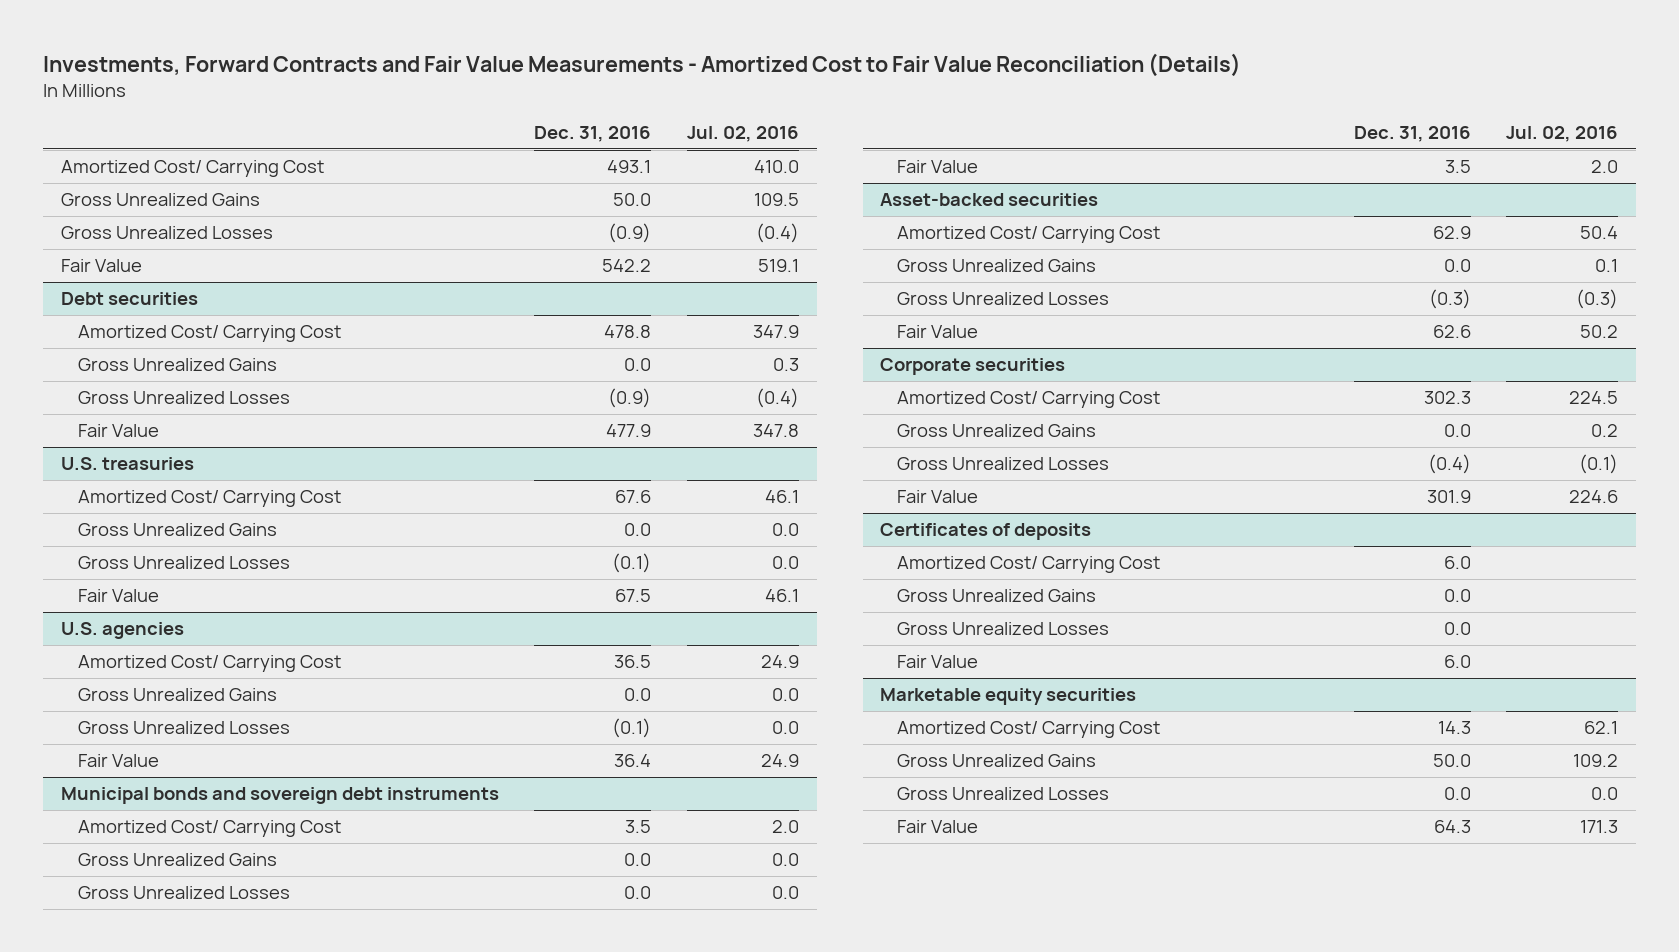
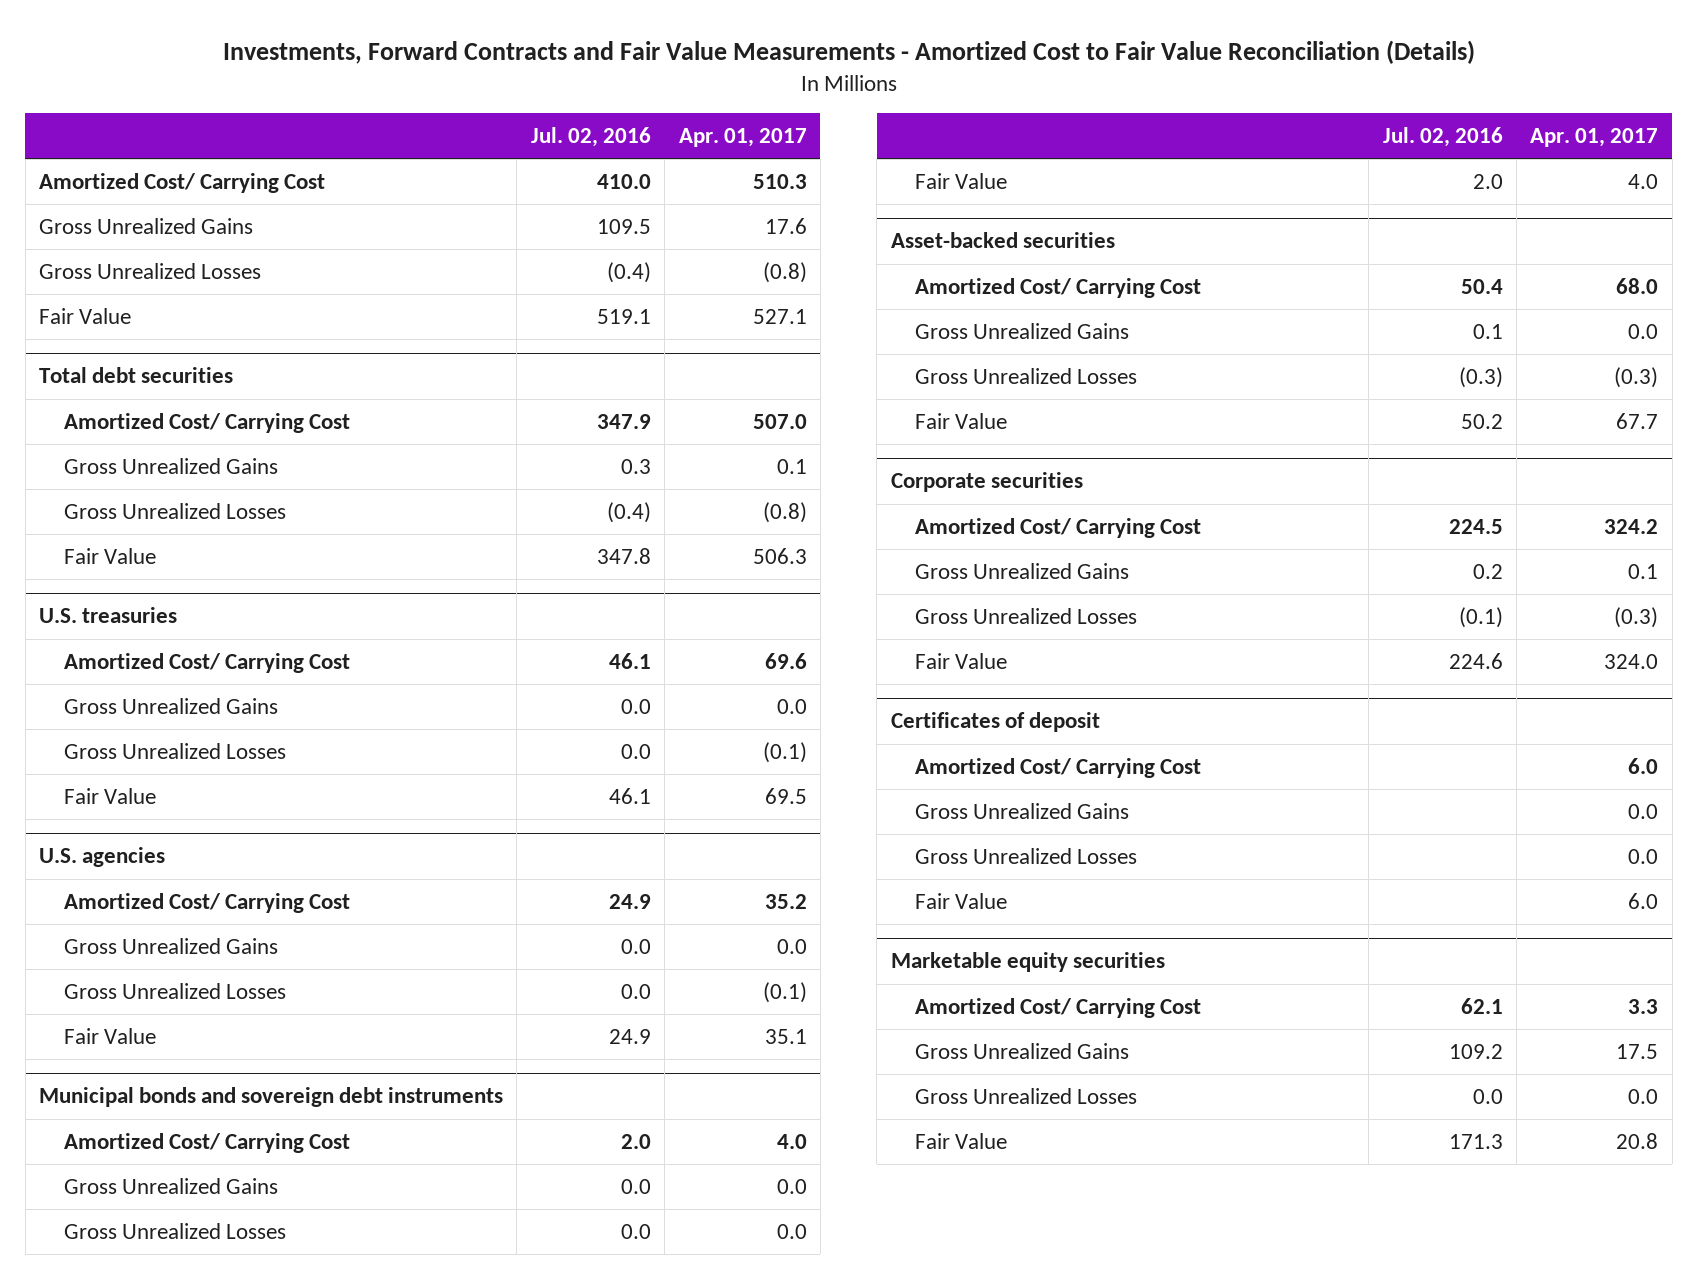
[534,125,652,142] Dec. 31, 2016 -> none
none -> [678,128,807,148] Apr. 01, 2017
[61,292,199,306] Debt securities -> [38,367,233,384] Total debt securities
[880,523,1092,541] Certificates of deposits -> [890,712,1100,733] Certificates of deposit

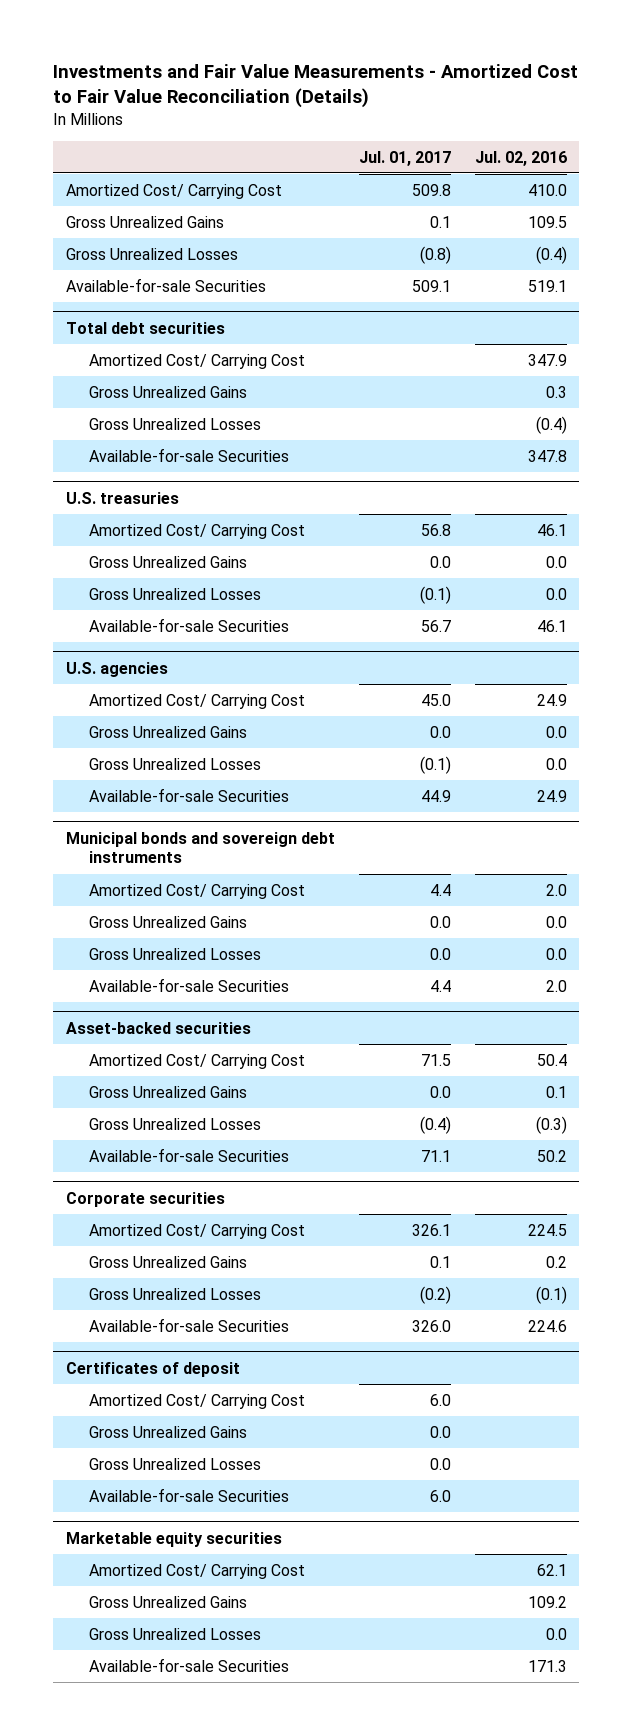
[222,40,1475,65] Investments, Forward Contracts and Fair Value Measurements - Amortized Cost to Fair Value Reconciliation (Details) -> [53,64,579,109] Investments and Fair Value Measurements - Amortized Cost to Fair Value Reconciliation (Details)
[678,128,807,148] Apr. 01, 2017 -> none
none -> [358,150,451,166] Jul. 01, 2017
[38,307,131,324] Fair Value -> [65,277,266,292] Available-for-sale Securities
[63,547,156,564] Fair Value -> [89,447,290,462] Available-for-sale Securities
[63,787,156,804] Fair Value -> [89,617,290,632] Available-for-sale Securities
[63,1027,156,1044] Fair Value -> [89,787,290,802] Available-for-sale Securities
[915,172,1008,189] Fair Value -> [89,977,290,992] Available-for-sale Securities
[915,412,1008,429] Fair Value -> [89,1147,290,1162] Available-for-sale Securities
[915,652,1008,669] Fair Value -> [89,1317,290,1332] Available-for-sale Securities
[915,892,1008,909] Fair Value -> [89,1487,290,1502] Available-for-sale Securities
[915,1132,1008,1149] Fair Value -> [89,1657,290,1672] Available-for-sale Securities

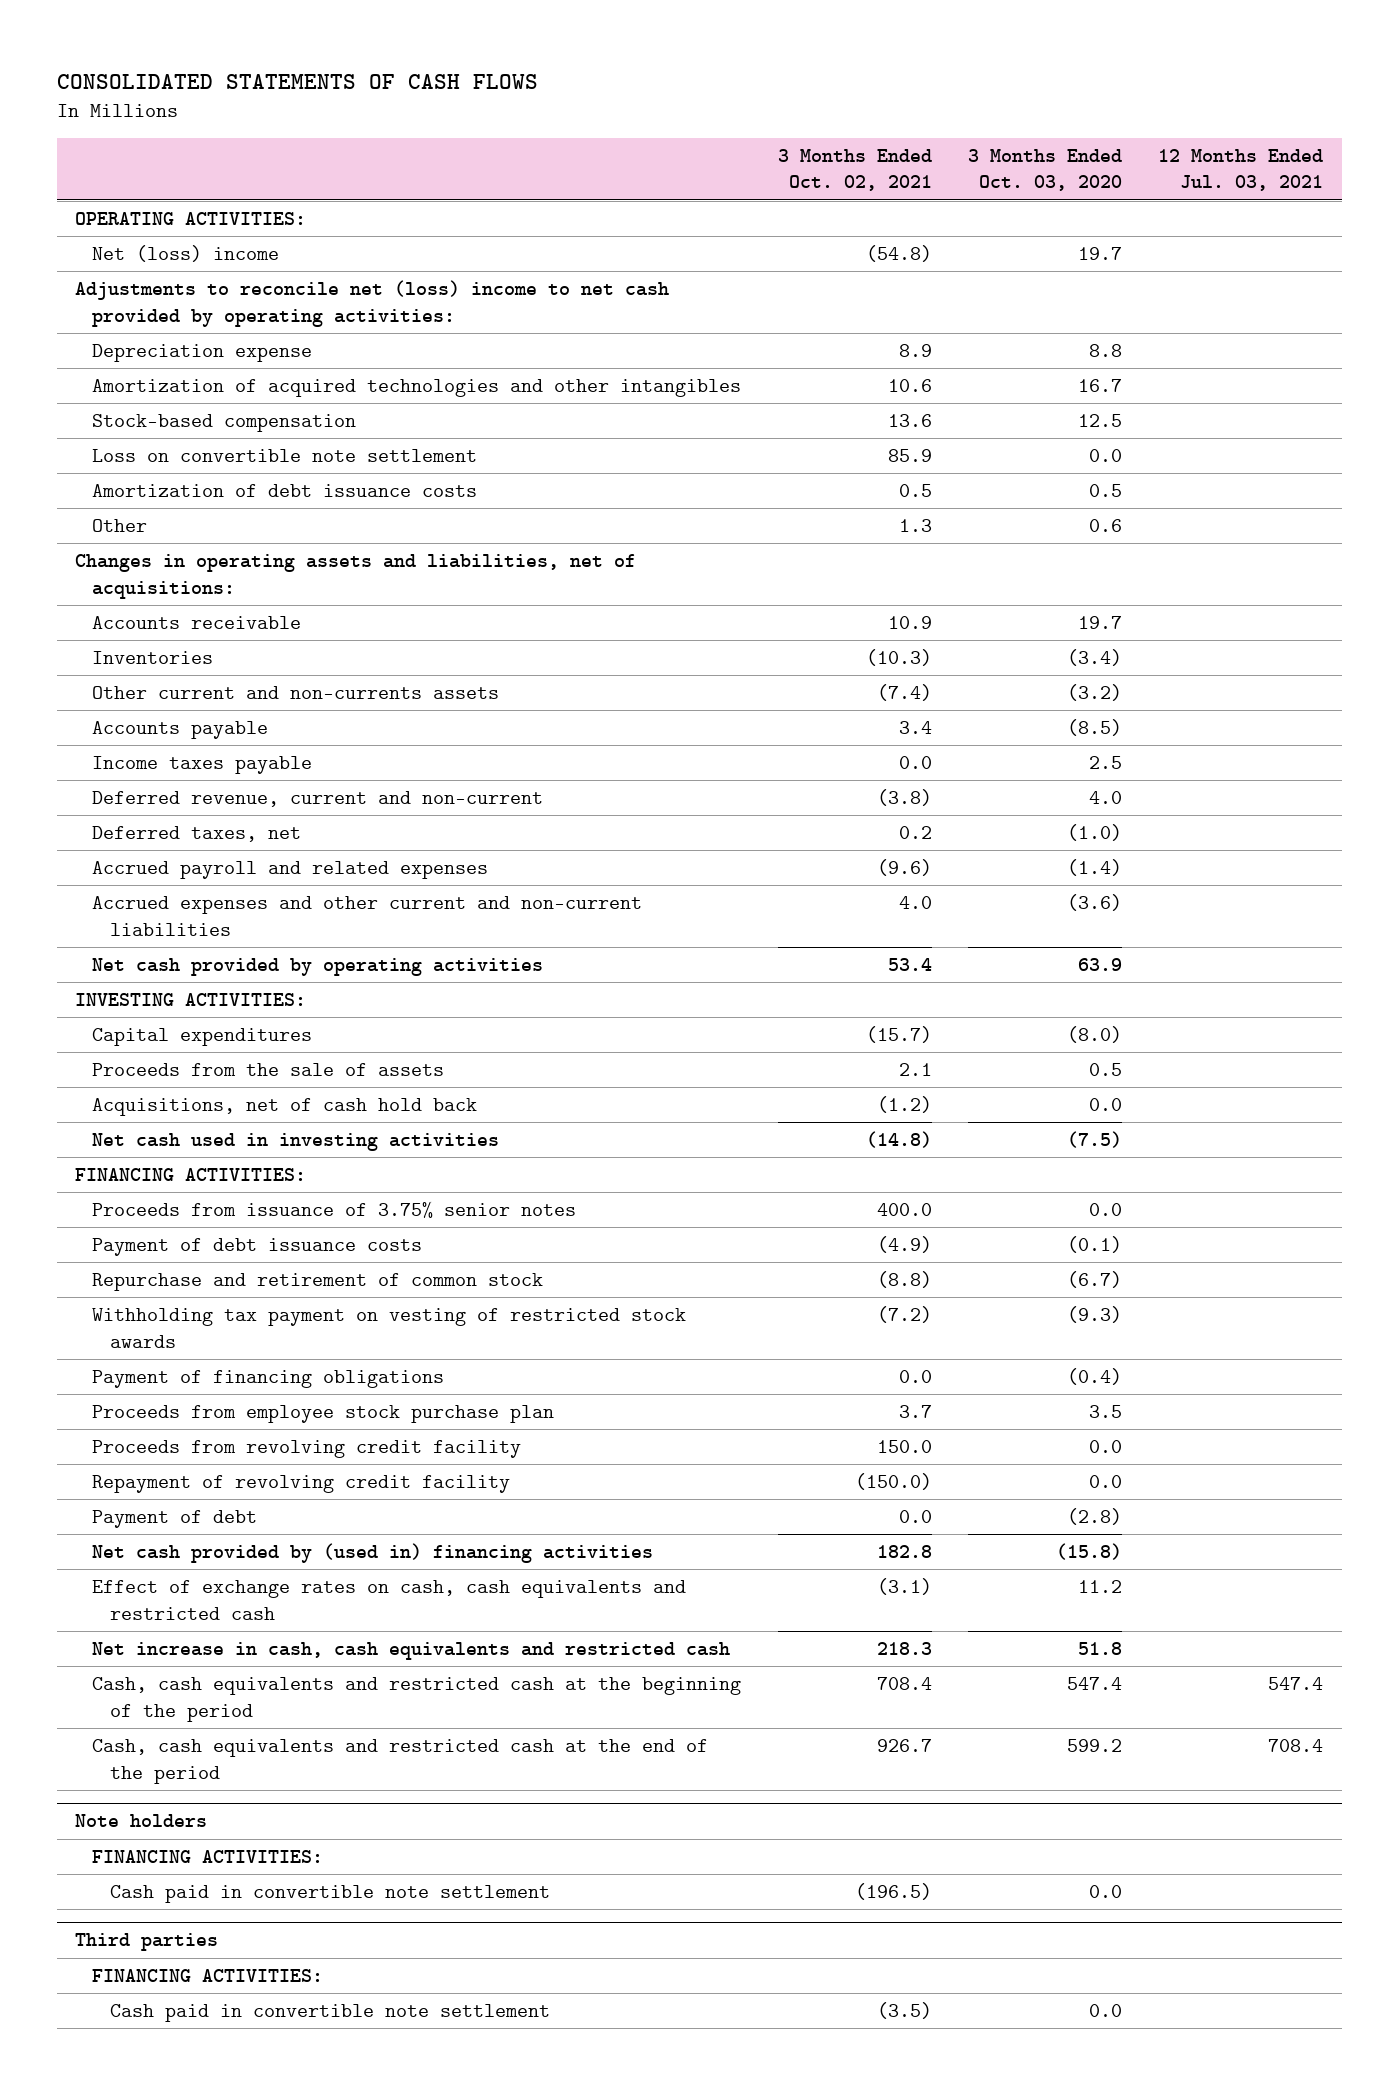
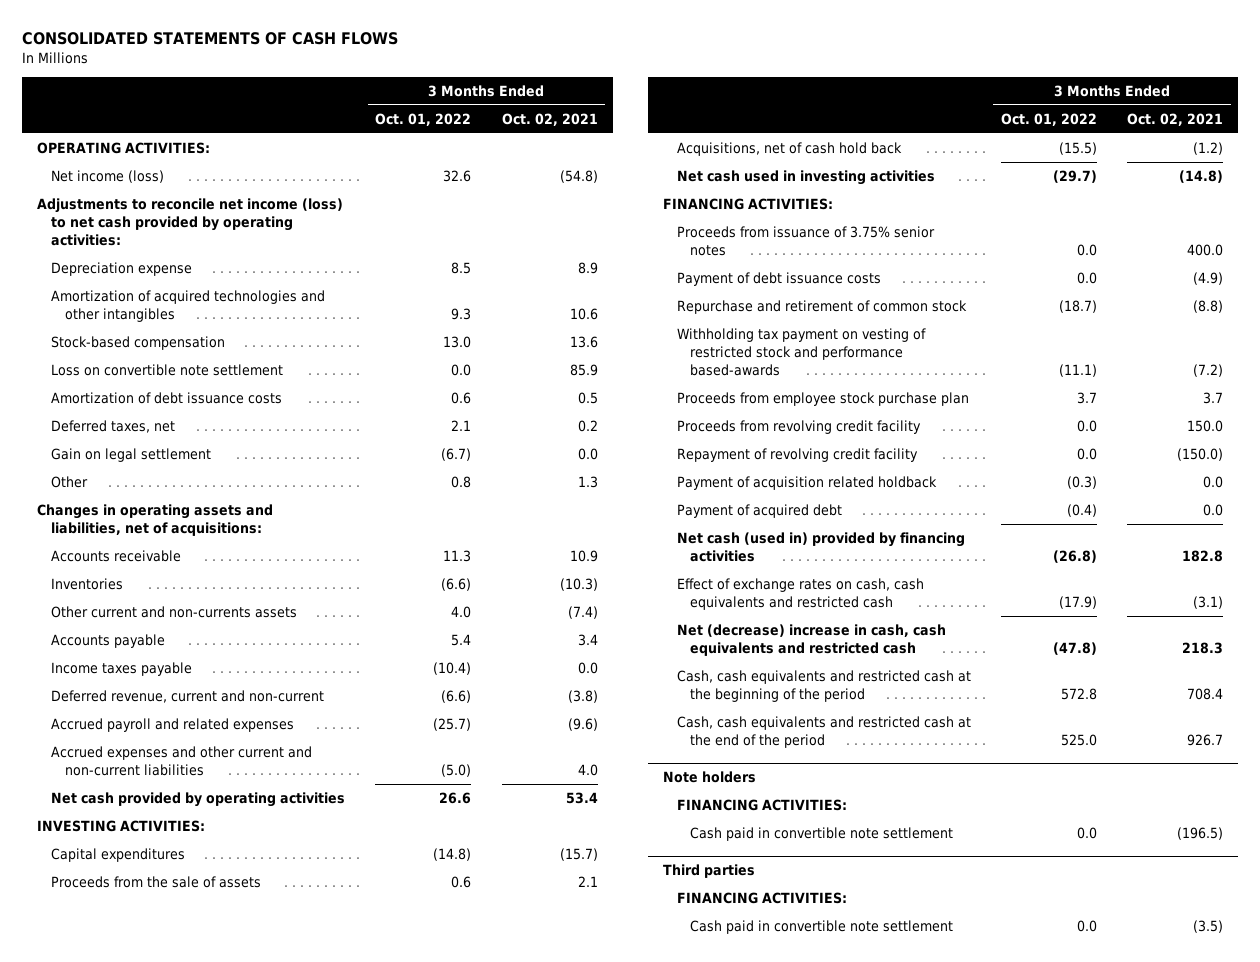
[967,148,1122,192] 3 Months Ended Oct. 03, 2020 -> none
[1158,148,1324,192] 12 Months Ended Jul. 03, 2021 -> none
none -> [375,112,472,126] Oct. 01, 2022
[92,245,280,263] Net (loss) income -> [50,170,164,184] Net income (loss)
[74,280,669,327] Adjustments to reconcile net (loss) income to net cash provided by operating activities: -> [37,198,344,247] Adjustments to reconcile net income (loss) to net cash provided by operating activities:
[92,826,302,843] Deferred taxes, net -> [50,420,175,434] Deferred taxes, net
none -> [50,448,211,463] Gain on legal settlement
[92,1370,445,1389] Payment of financing obligations -> none
[92,1308,687,1348] Withholding tax payment on vesting of restricted stock awards -> [676,328,926,377] Withholding tax payment on vesting of restricted stock and performance based-awards
none -> [676,476,937,491] Payment of acquisition related holdback
[92,1510,258,1529] Payment of debt -> [676,504,842,519] Payment of acquired debt
[92,1543,654,1564] Net cash provided by (used in) financing activities -> [676,532,965,563] Net cash (used in) provided by financing activities
[92,1642,731,1661] Net increase in cash, cash equivalents and restricted cash -> [676,624,946,657] Net (decrease) increase in cash, cash equivalents and restricted cash

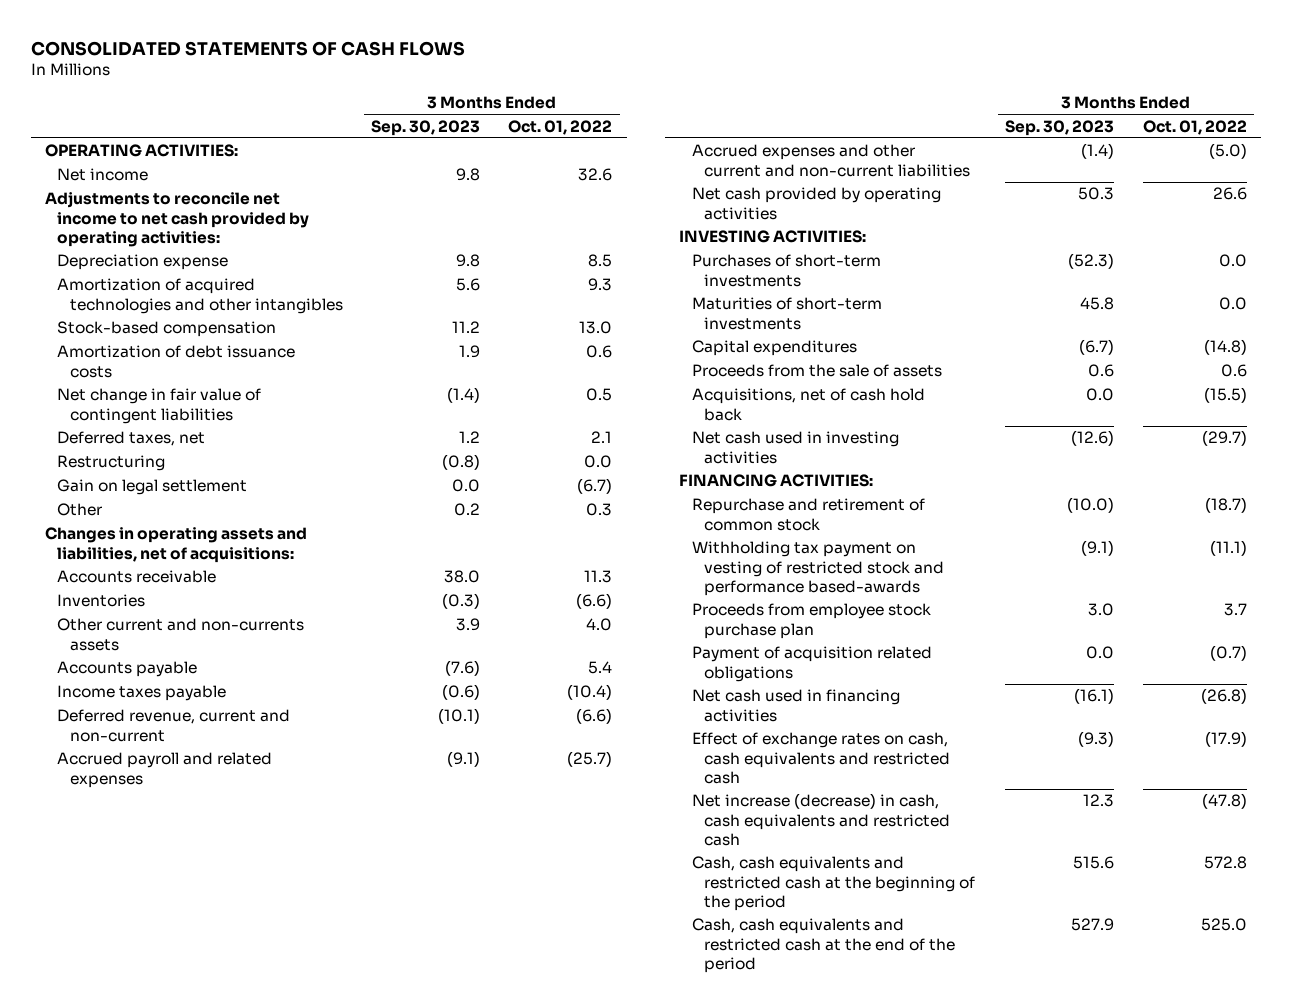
[501,112,598,126] Oct. 02, 2021 -> none
none -> [371,119,481,136] Sep. 30, 2023
[50,170,164,184] Net income (loss) -> [57,168,149,182] Net income
[37,198,344,247] Adjustments to reconcile net income (loss) to net cash provided by operating activities: -> [44,192,310,248] Adjustments to reconcile net income to net cash provided by operating activities:
[50,364,283,377] Loss on convertible note settlement -> none
none -> [57,388,262,424] Net change in fair value of contingent liabilities
none -> [57,455,166,472] Restructuring
[451,476,472,489] 0.8 -> [586,503,613,517] 0.3
none -> [691,254,881,287] Purchases of short-term investments
none -> [691,297,882,330] Maturities of short-term investments
[676,226,935,257] Proceeds from issuance of 3.75% senior notes -> none
[676,272,881,287] Payment of debt issuance costs -> none
[676,420,921,435] Proceeds from revolving credit facility -> none
[676,448,918,463] Repayment of revolving credit facility -> none
[676,504,842,519] Payment of acquired debt -> none
[676,476,937,491] Payment of acquisition related holdback -> [691,646,932,682] Payment of acquisition related obligations
[1066,476,1097,490] (0.3) -> [1209,645,1247,662] (0.7)
[676,532,965,563] Net cash (used in) provided by financing activities -> [691,689,900,722] Net cash used in financing activities
[676,624,946,657] Net (decrease) increase in cash, cash equivalents and restricted cash -> [691,793,951,847] Net increase (decrease) in cash, cash equivalents and restricted cash
[662,771,756,784] Note holders -> none
[676,799,847,812] FINANCING ACTIVITIES: -> none
[690,827,954,842] Cash paid in convertible note settlement -> none
[662,864,755,879] Third parties -> none
[676,892,847,905] FINANCING ACTIVITIES: -> none
[690,920,954,935] Cash paid in convertible note settlement -> none

